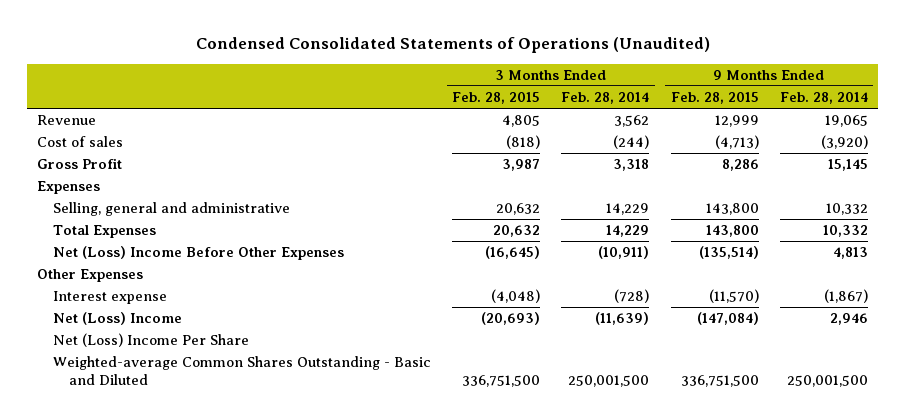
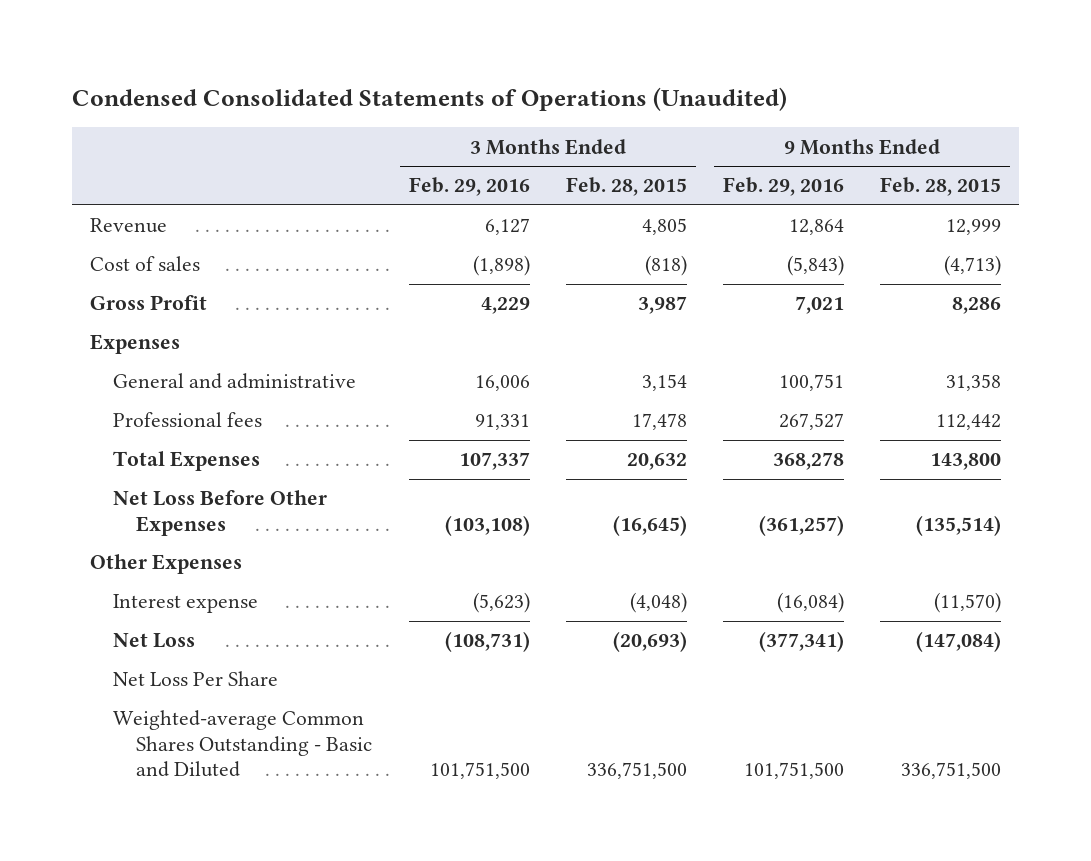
[561,92,650,105] Feb. 28, 2014 -> none
[779,92,868,105] Feb. 28, 2014 -> none
none -> [408,177,530,197] Feb. 29, 2016
none -> [722,177,844,197] Feb. 29, 2016
[53,202,291,217] Selling, general and administrative -> [113,373,357,390] General and administrative
[496,203,541,216] 20,632 -> [641,374,687,392] 3,154
[705,203,759,216] 143,800 -> [946,374,1002,392] 31,358
none -> [113,412,263,428] Professional fees
[53,246,345,261] Net (Loss) Income Before Other Expenses -> [113,490,328,536] Net Loss Before Other Expenses
[53,312,183,326] Net (Loss) Income -> [113,633,196,649] Net Loss
[53,333,250,348] Net (Loss) Income Per Share -> [113,671,279,687] Net Loss Per Share

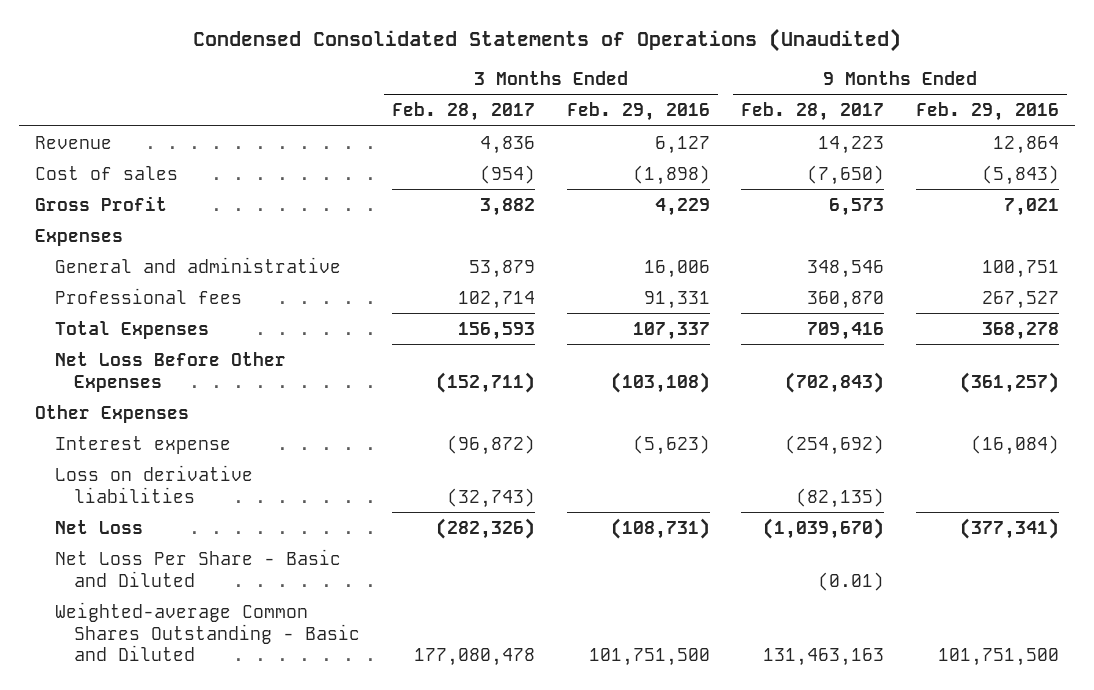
[565,177,687,197] Feb. 28, 2015 -> none
[880,177,1002,197] Feb. 28, 2015 -> none
none -> [391,102,535,122] Feb. 28, 2017
none -> [741,102,885,122] Feb. 28, 2017
none -> [54,464,253,503] Loss on derivative liabilities
[113,671,279,687] Net Loss Per Share -> [54,548,341,587] Net Loss Per Share - Basic and Diluted

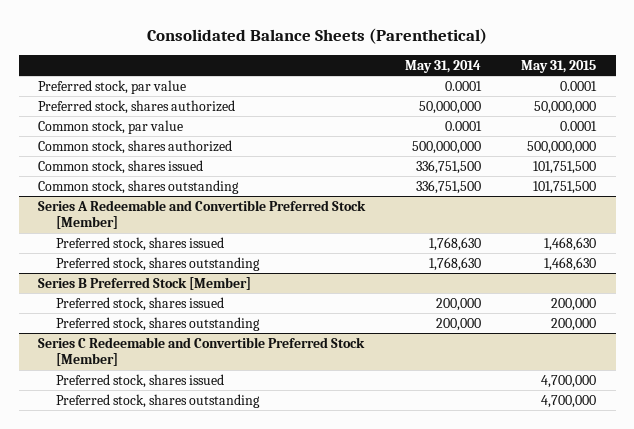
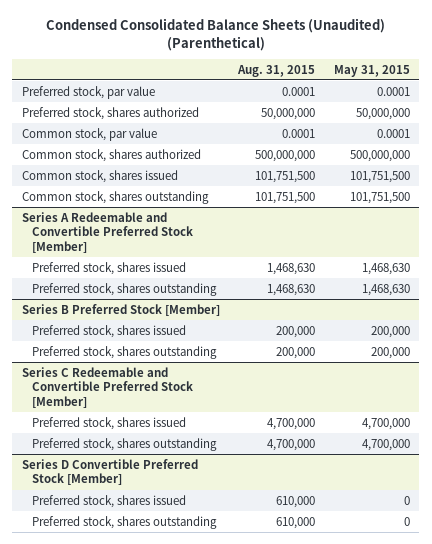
[147,27,488,44] Consolidated Balance Sheets (Parenthetical) -> [45,18,385,51] Condensed Consolidated Balance Sheets (Unaudited) (Parenthetical)
[405,59,482,73] May 31, 2014 -> none
none -> [237,64,316,77] Aug. 31, 2015
none -> [21,458,198,486] Series D Convertible Preferred Stock [Member]
none -> [32,494,187,508] Preferred stock, shares issued
none -> [32,515,218,529] Preferred stock, shares outstanding

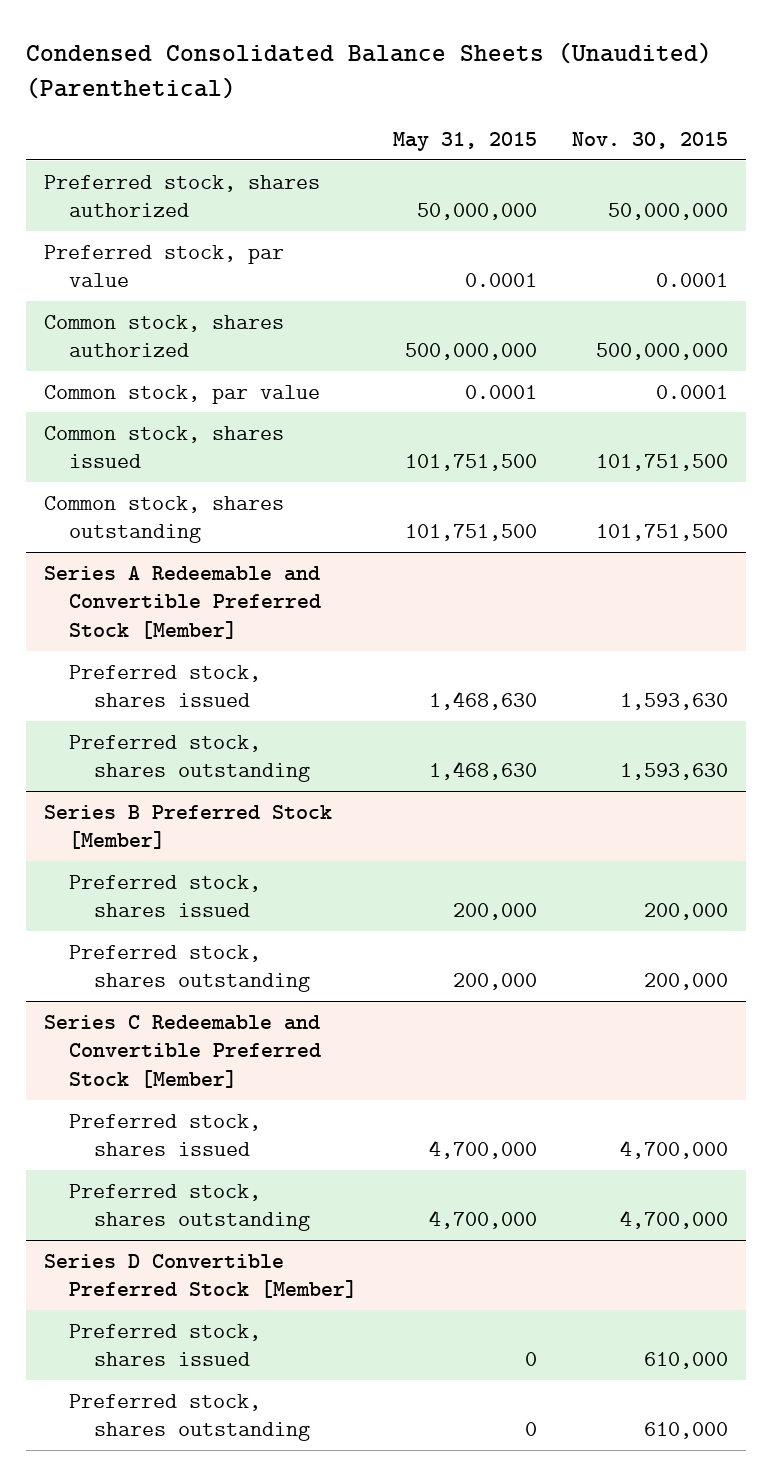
[237,64,316,77] Aug. 31, 2015 -> none
none -> [572,131,729,149] Nov. 30, 2015
[21,85,155,99] Preferred stock, par value -> [43,244,284,288] Preferred stock, par value
[21,127,157,141] Common stock, par value -> [43,384,320,404] Common stock, par value

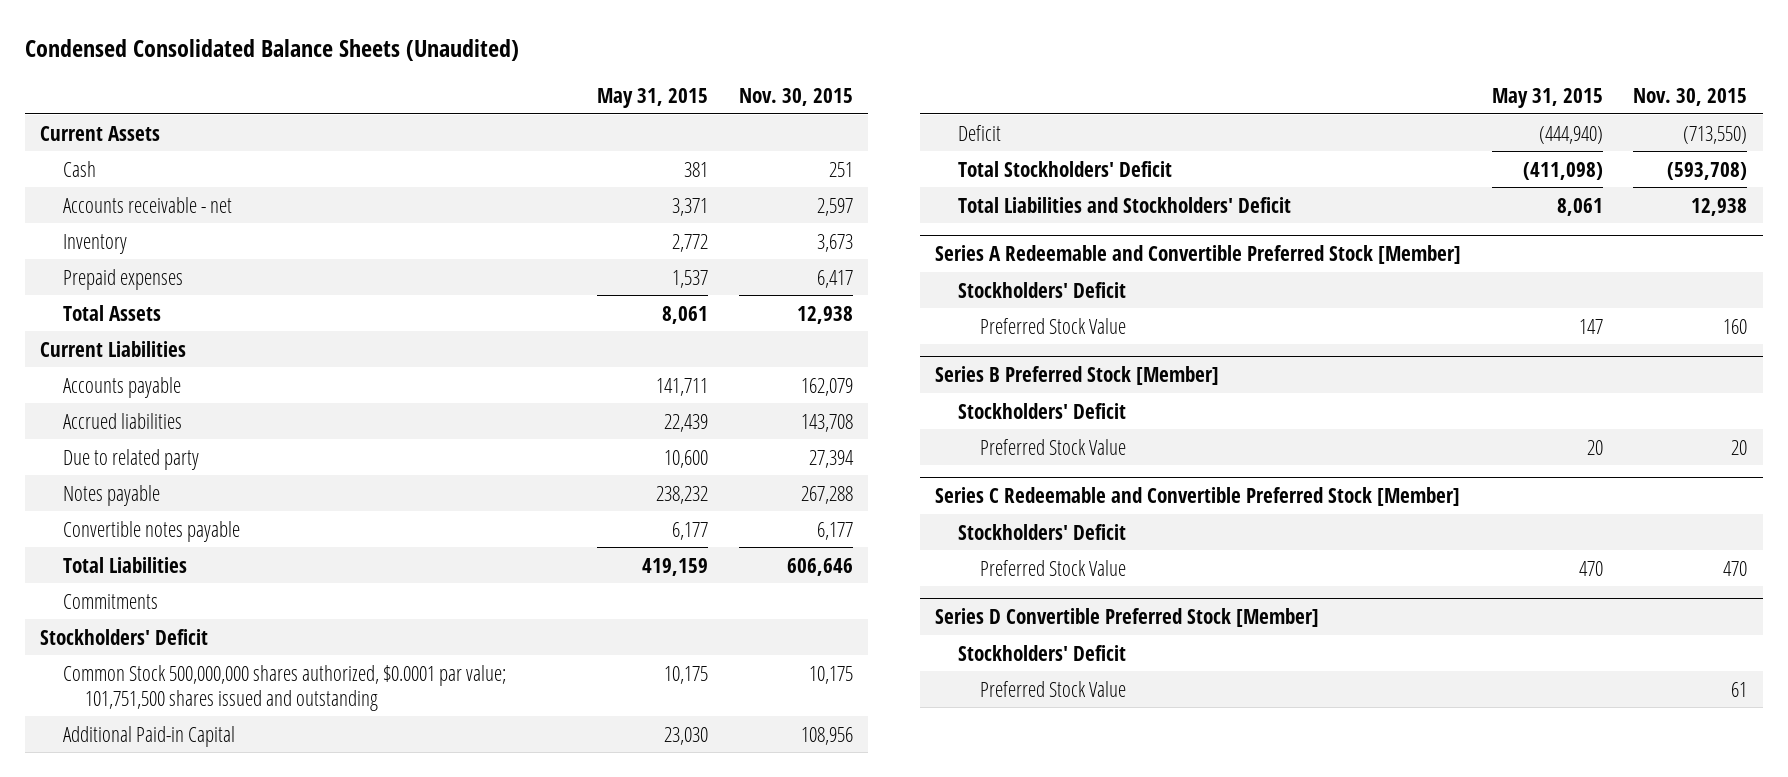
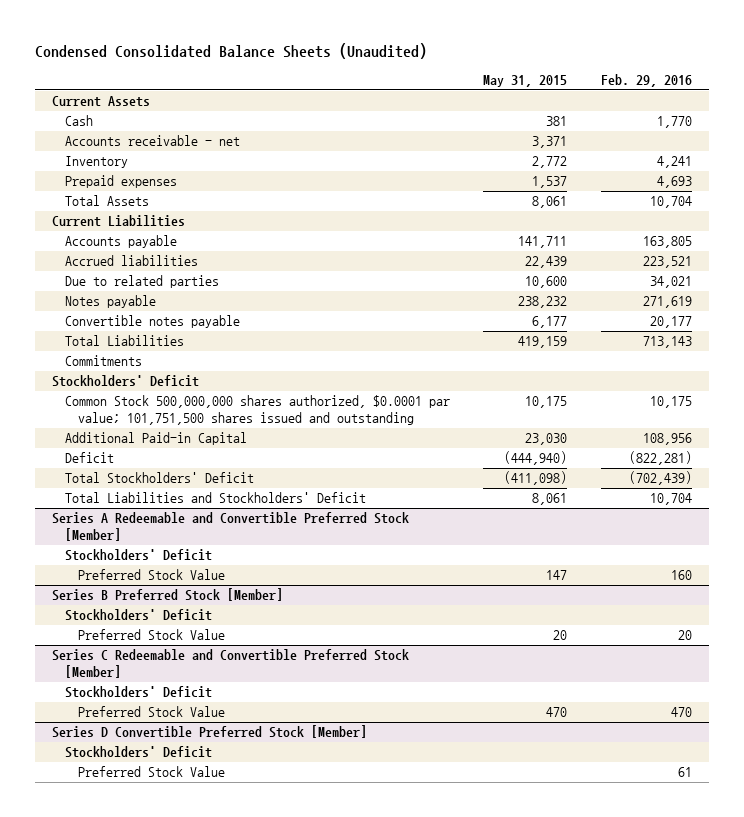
[738,87,853,106] Nov. 30, 2015 -> none
none -> [600,73,692,87] Feb. 29, 2016
[62,448,199,470] Due to related party -> [64,275,219,289] Due to related parties

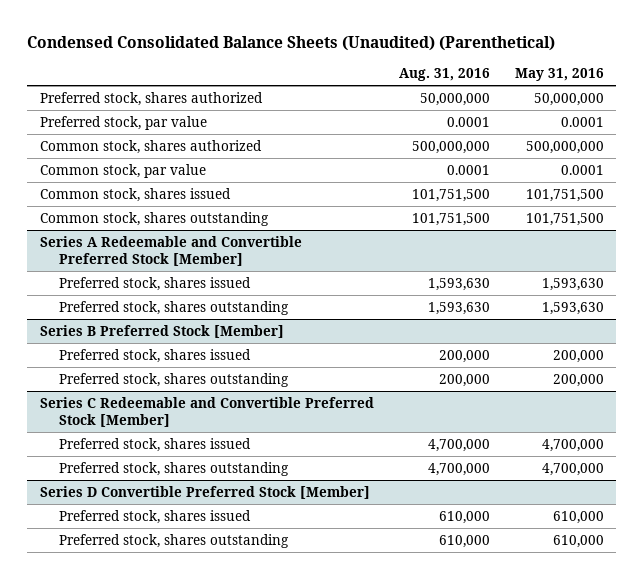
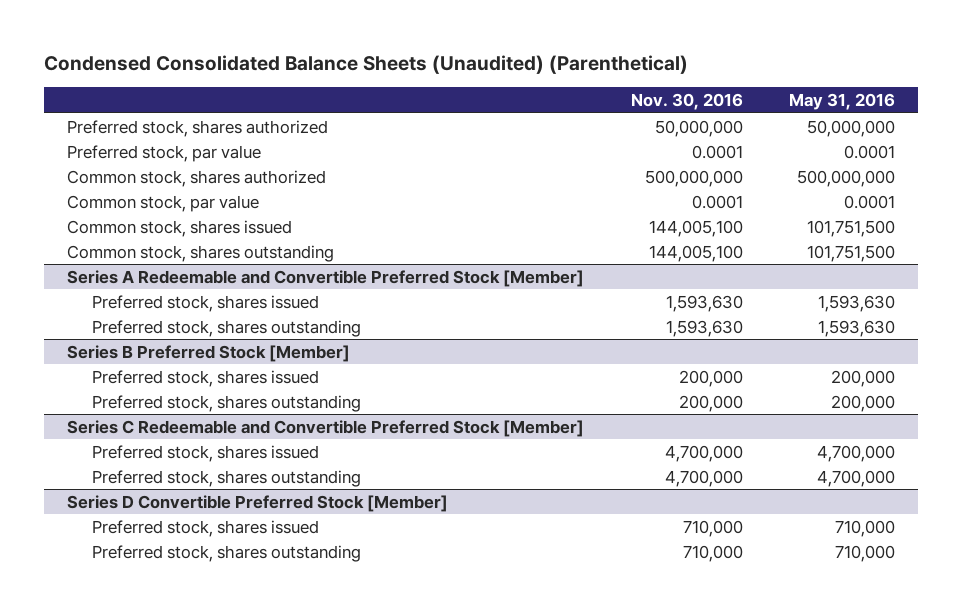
[398,68,490,82] Aug. 31, 2016 -> none
none -> [630,92,743,110] Nov. 30, 2016
[552,510,604,524] 610,000 -> [834,519,895,537] 710,000
[552,534,604,548] 610,000 -> [834,544,895,562] 710,000

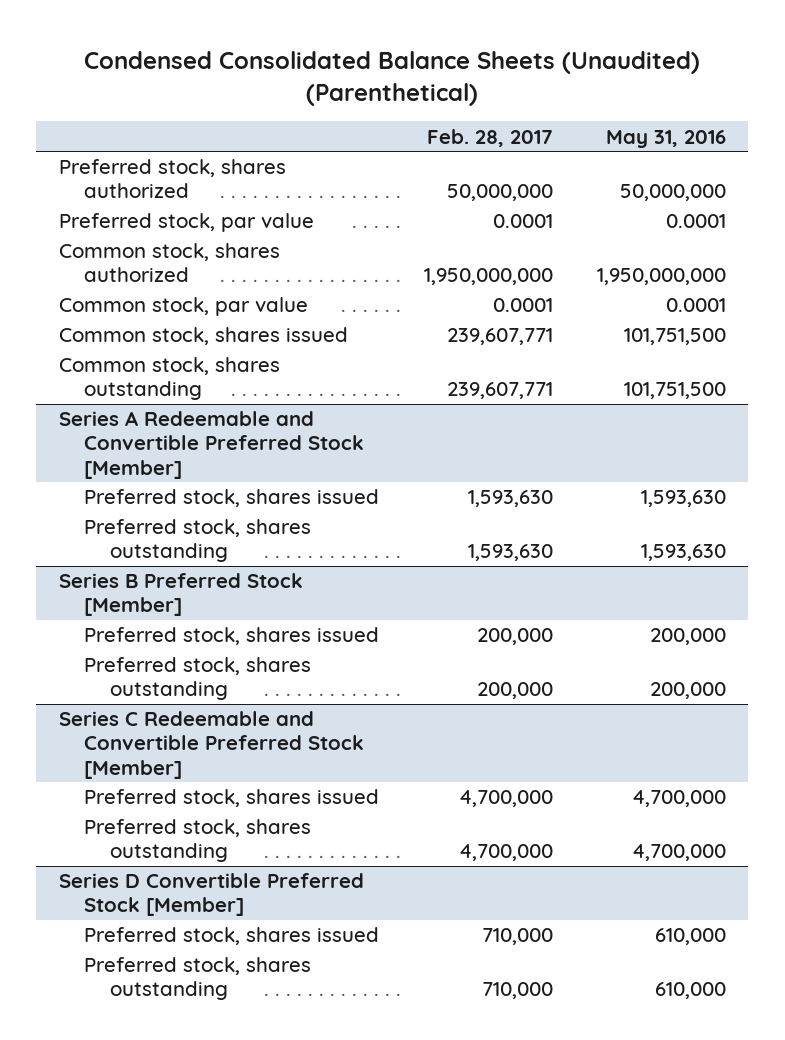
[630,92,743,110] Nov. 30, 2016 -> none
none -> [426,128,553,147] Feb. 28, 2017
[796,169,895,187] 500,000,000 -> [597,268,727,286] 1,950,000,000
[834,519,895,537] 710,000 -> [655,928,727,946] 610,000
[834,544,895,562] 710,000 -> [655,982,727,1000] 610,000

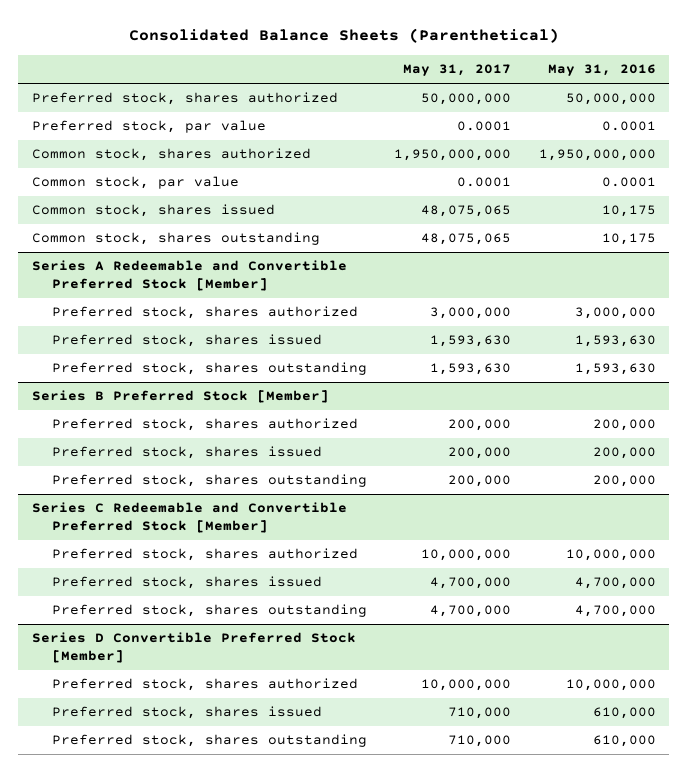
[84,50,701,106] Condensed Consolidated Balance Sheets (Unaudited) (Parenthetical) -> [128,28,559,44] Consolidated Balance Sheets (Parenthetical)
[426,128,553,147] Feb. 28, 2017 -> none
none -> [403,64,512,77] May 31, 2017
[624,328,727,346] 101,751,500 -> [601,205,656,218] 10,175
[624,382,727,400] 101,751,500 -> [601,233,656,246] 10,175
none -> [51,306,358,320] Preferred stock, shares authorized
none -> [51,418,358,432] Preferred stock, shares authorized
none -> [51,548,358,562] Preferred stock, shares authorized
none -> [51,678,358,692] Preferred stock, shares authorized

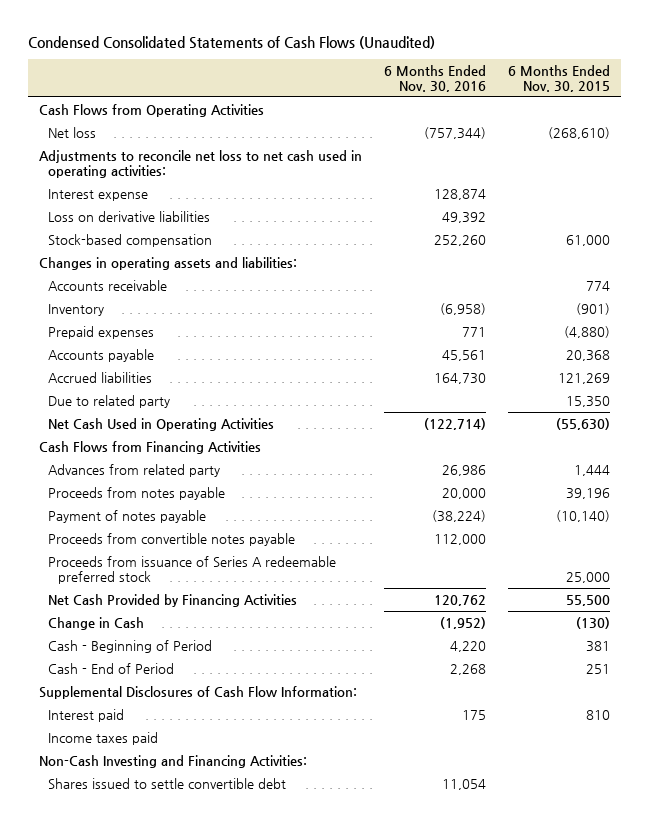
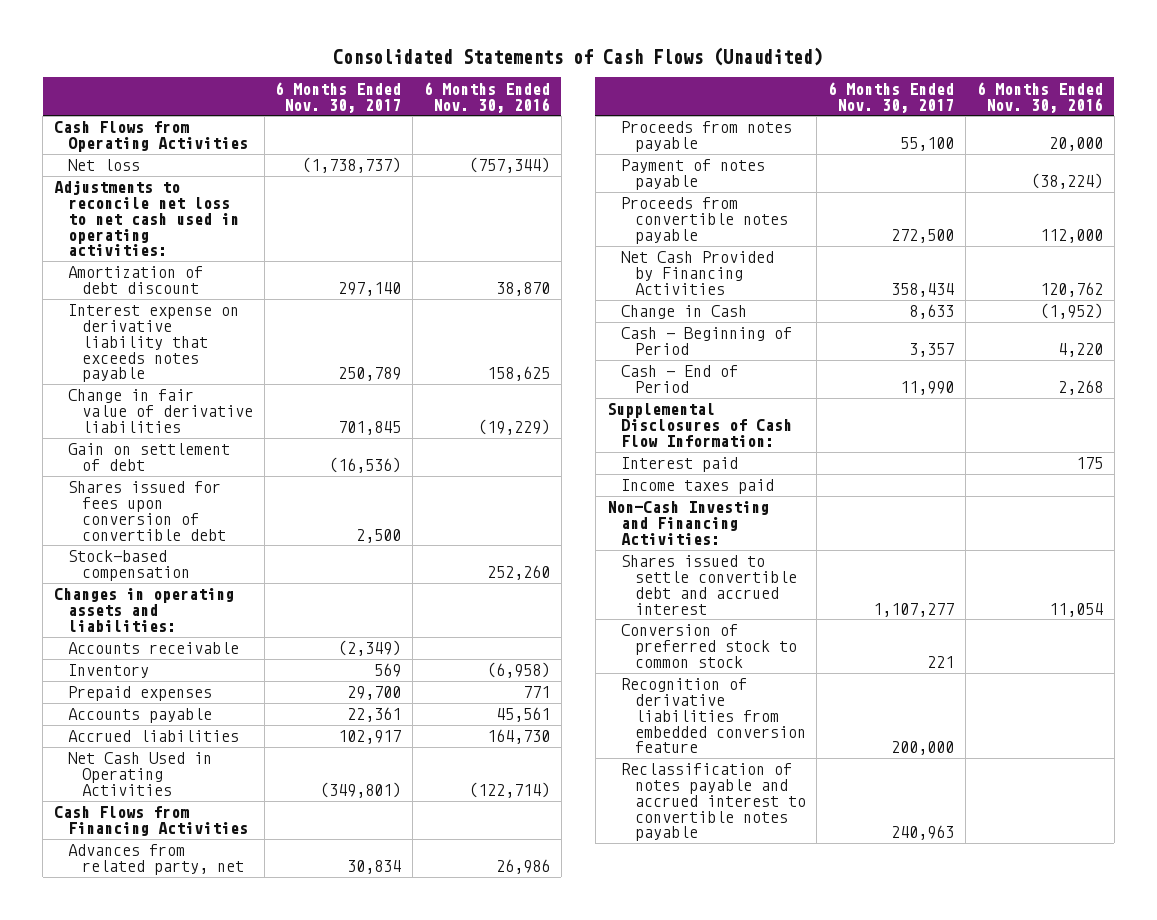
[27,35,435,49] Condensed Consolidated Statements of Cash Flows (Unaudited) -> [333,46,824,66] Consolidated Statements of Cash Flows (Unaudited)
[507,64,610,92] 6 Months Ended Nov. 30, 2015 -> none
none -> [275,81,402,113] 6 Months Ended Nov. 30, 2017
[48,188,149,201] Interest expense -> none
[48,210,211,222] Loss on derivative liabilities -> none
none -> [67,266,203,295] Amortization of debt discount
none -> [67,304,239,383] Interest expense on derivative liability that exceeds notes payable
none -> [67,389,253,433] Change in fair value of derivative liabilities
none -> [67,443,230,472] Gain on settlement of debt
none -> [67,481,226,541] Shares issued for fees upon conversion of convertible debt
[48,394,171,408] Due to related party -> none
[48,463,221,477] Advances from related party -> [67,844,244,876] Advances from related party, net
[48,555,337,584] Proceeds from issuance of Series A redeemable preferred stock -> none
[48,777,287,789] Shares issued to settle convertible debt -> [620,555,797,615] Shares issued to settle convertible debt and accrued interest
none -> [620,624,797,668] Conversion of preferred stock to common stock
none -> [620,678,806,754] Recognition of derivative liabilities from embedded conversion feature
none -> [620,763,806,842] Reclassification of notes payable and accrued interest to convertible notes payable

